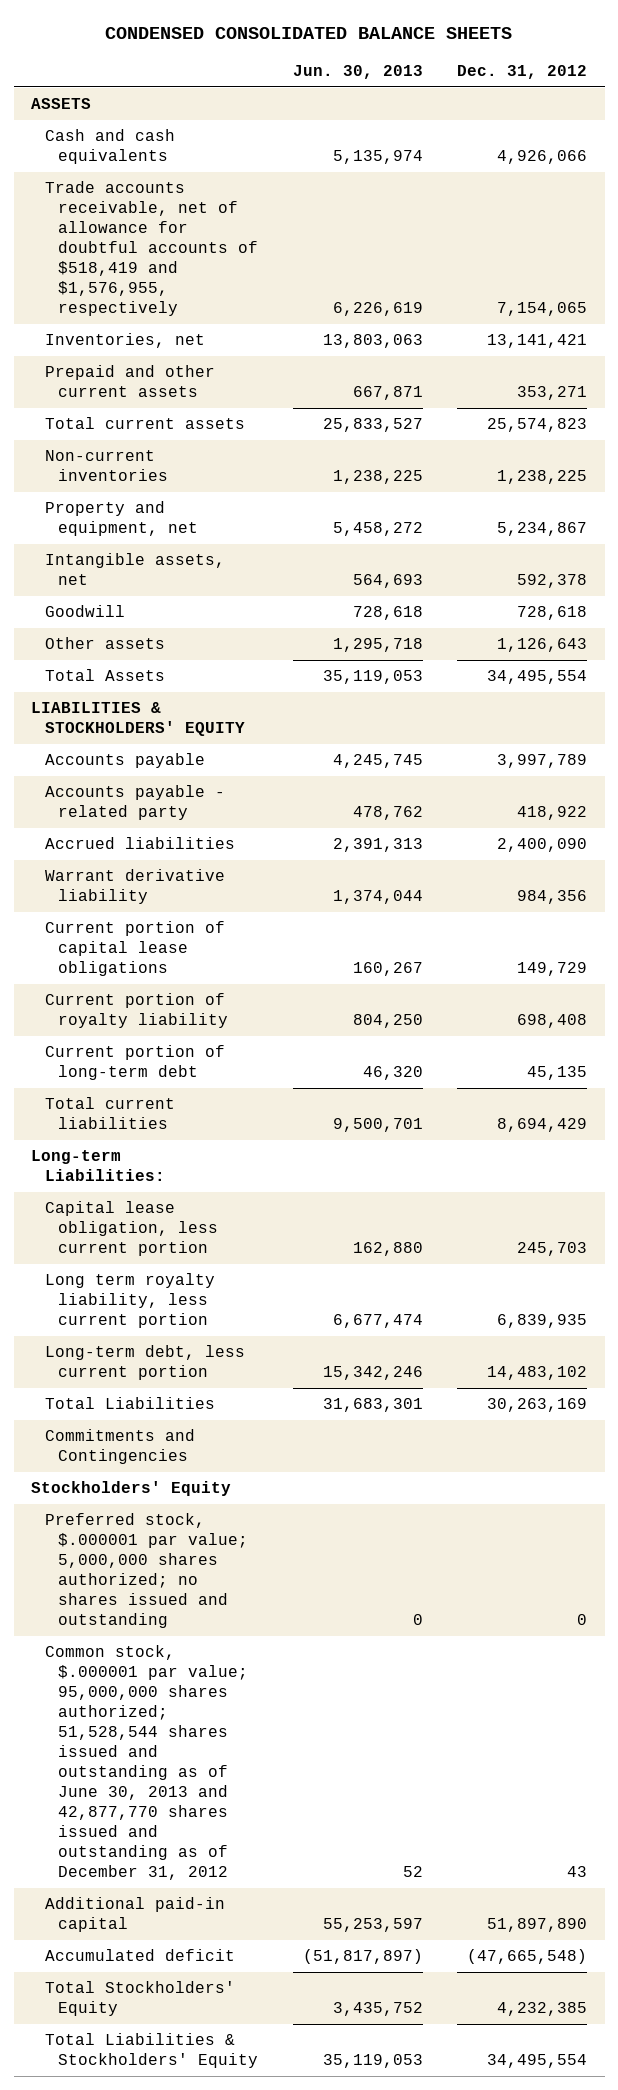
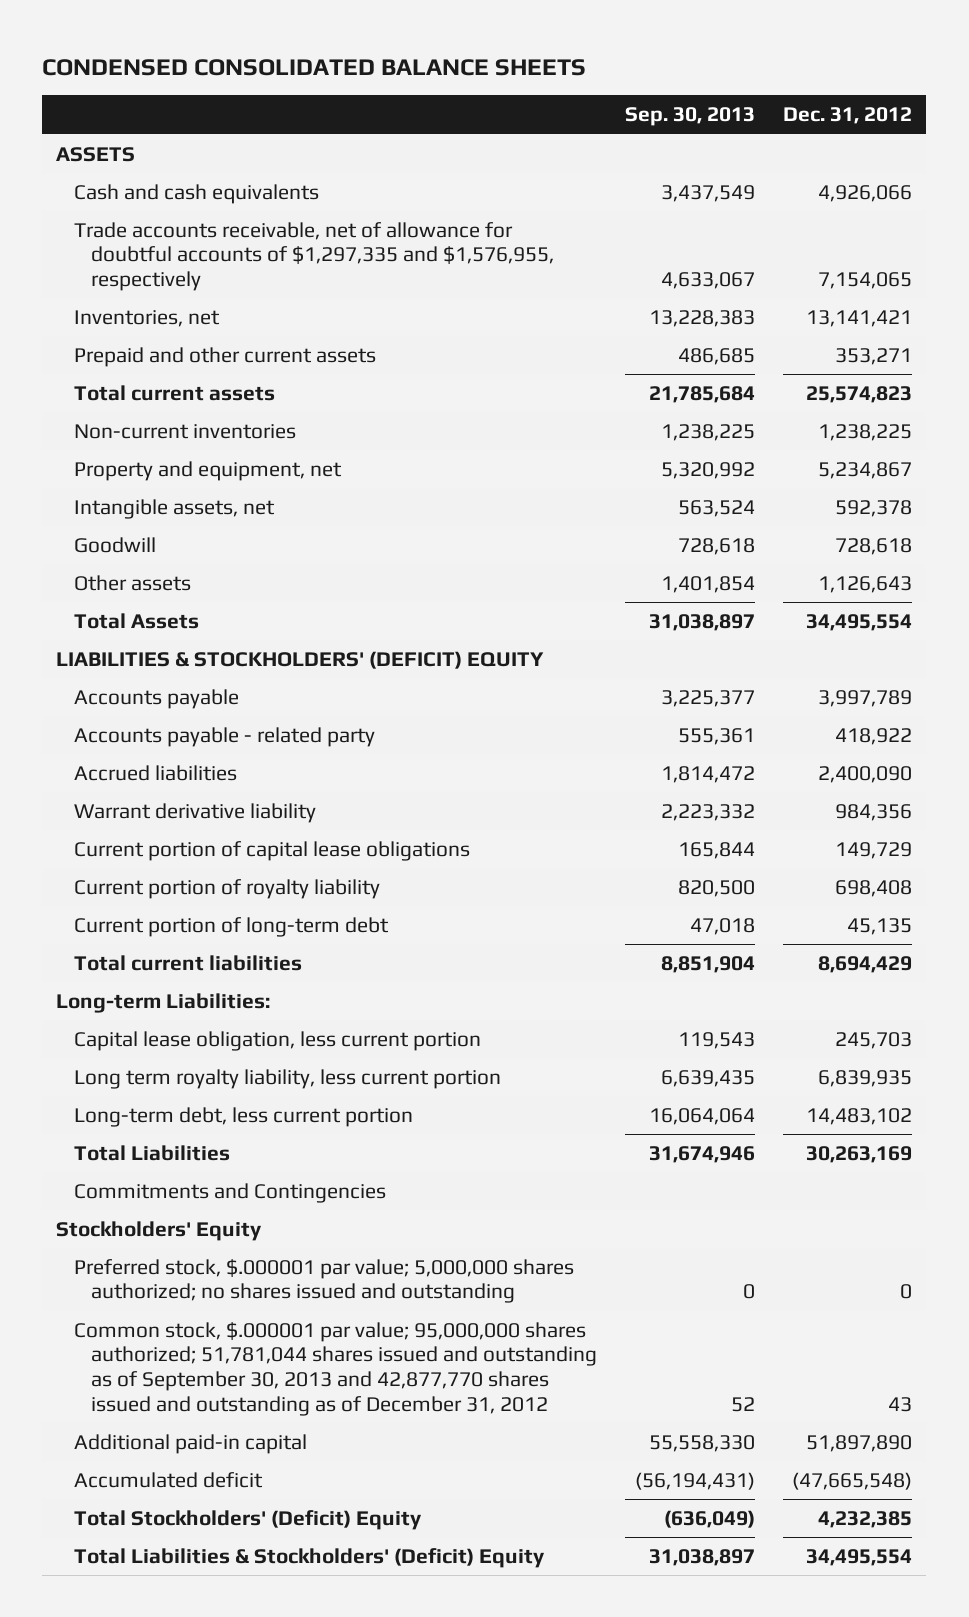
[292,65,423,80] Jun. 30, 2013 -> none
none -> [625,107,756,127] Sep. 30, 2013
[44,181,259,317] Trade accounts receivable, net of allowance for doubtful accounts of $518,419 and $1,576,955, respectively -> [73,221,555,292] Trade accounts receivable, net of allowance for doubtful accounts of $1,297,335 and $1,576,955, respectively
[31,702,245,737] LIABILITIES & STOCKHOLDERS' EQUITY -> [56,650,545,669] LIABILITIES & STOCKHOLDERS' (DEFICIT) EQUITY
[44,1645,249,1881] Common stock, $.000001 par value; 95,000,000 shares authorized; 51,528,544 shares issued and outstanding as of June 30, 2013 and 42,877,770 shares issued and outstanding as of December 31, 2012 -> [73,1321,598,1416] Common stock, $.000001 par value; 95,000,000 shares authorized; 51,781,044 shares issued and outstanding as of September 30, 2013 and 42,877,770 shares issued and outstanding as of December 31, 2012
[44,1981,235,2017] Total Stockholders' Equity -> [73,1509,422,1530] Total Stockholders' (Deficit) Equity
[44,2033,259,2069] Total Liabilities & Stockholders' Equity -> [73,1547,545,1568] Total Liabilities & Stockholders' (Deficit) Equity

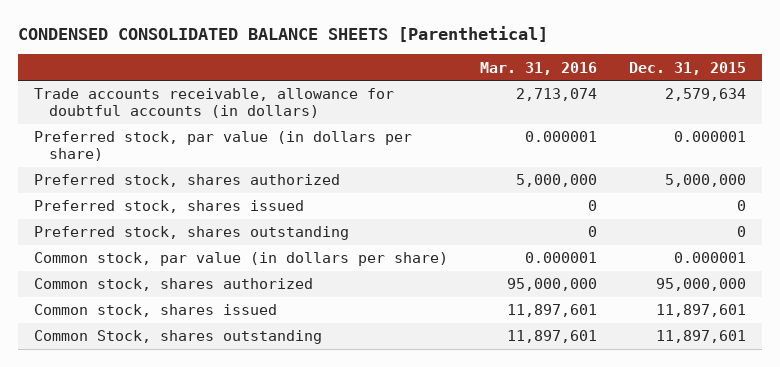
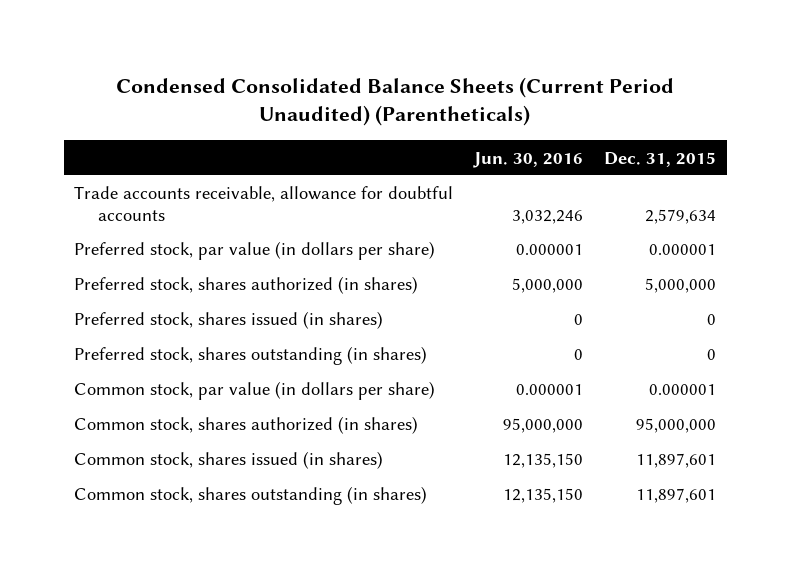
[17,26,548,43] CONDENSED CONSOLIDATED BALANCE SHEETS [Parenthetical] -> [116,76,675,127] Condensed Consolidated Balance Sheets (Current Period Unaudited) (Parentheticals)
[479,61,597,75] Mar. 31, 2016 -> none
none -> [473,151,584,168] Jun. 30, 2016
[33,88,394,119] Trade accounts receivable, allowance for doubtful accounts (in dollars) -> [74,186,454,222] Trade accounts receivable, allowance for doubtful accounts
[33,174,340,188] Preferred stock, shares authorized -> [74,276,419,295] Preferred stock, shares authorized (in shares)
[33,200,304,214] Preferred stock, shares issued -> [74,311,384,330] Preferred stock, shares issued (in shares)
[33,226,349,241] Preferred stock, shares outstanding -> [74,346,428,366] Preferred stock, shares outstanding (in shares)
[33,278,313,292] Common stock, shares authorized -> [74,416,419,435] Common stock, shares authorized (in shares)
[33,304,277,318] Common stock, shares issued -> [74,451,384,470] Common stock, shares issued (in shares)
[33,330,322,345] Common Stock, shares outstanding -> [74,486,428,506] Common stock, shares outstanding (in shares)

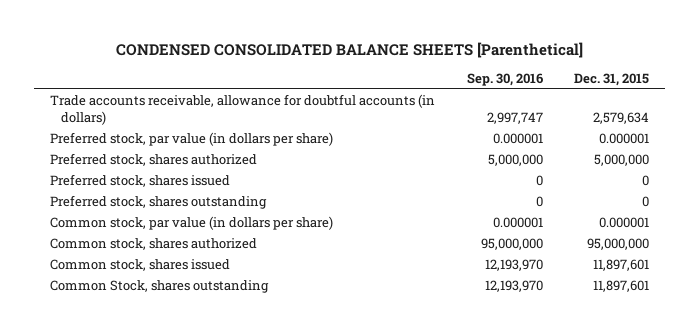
[116,76,675,127] Condensed Consolidated Balance Sheets (Current Period Unaudited) (Parentheticals) -> [115,41,583,58] CONDENSED CONSOLIDATED BALANCE SHEETS [Parenthetical]
[473,151,584,168] Jun. 30, 2016 -> none
none -> [466,72,543,86] Sep. 30, 2016
[74,186,454,222] Trade accounts receivable, allowance for doubtful accounts -> [50,94,436,126] Trade accounts receivable, allowance for doubtful accounts (in dollars)
[74,276,419,295] Preferred stock, shares authorized (in shares) -> [50,153,258,167] Preferred stock, shares authorized
[74,311,384,330] Preferred stock, shares issued (in shares) -> [50,174,231,188] Preferred stock, shares issued
[74,346,428,366] Preferred stock, shares outstanding (in shares) -> [50,195,268,210] Preferred stock, shares outstanding
[74,416,419,435] Common stock, shares authorized (in shares) -> [50,238,258,251] Common stock, shares authorized
[74,451,384,470] Common stock, shares issued (in shares) -> [50,259,231,272] Common stock, shares issued
[74,486,428,506] Common stock, shares outstanding (in shares) -> [50,280,270,294] Common Stock, shares outstanding

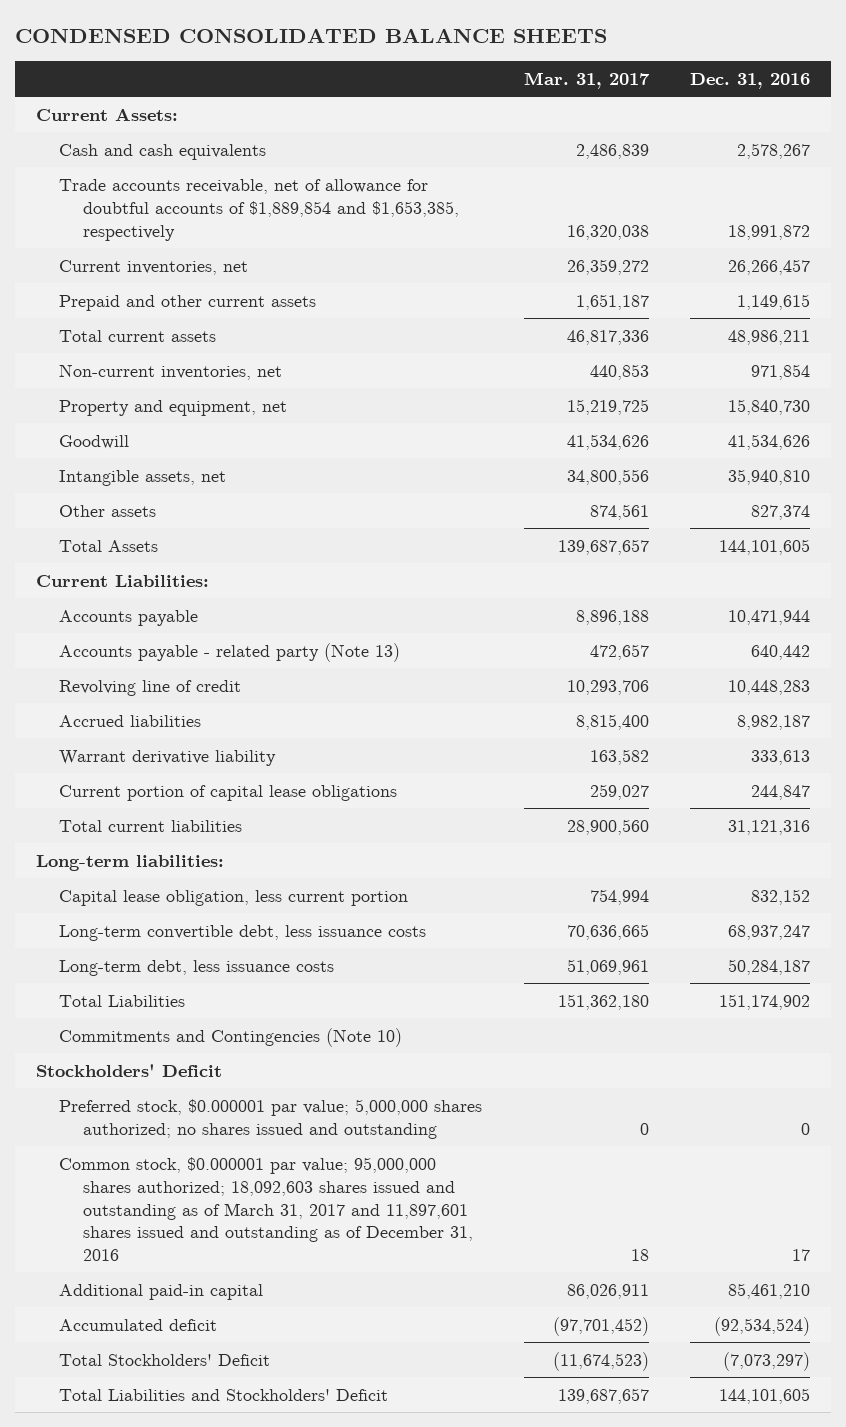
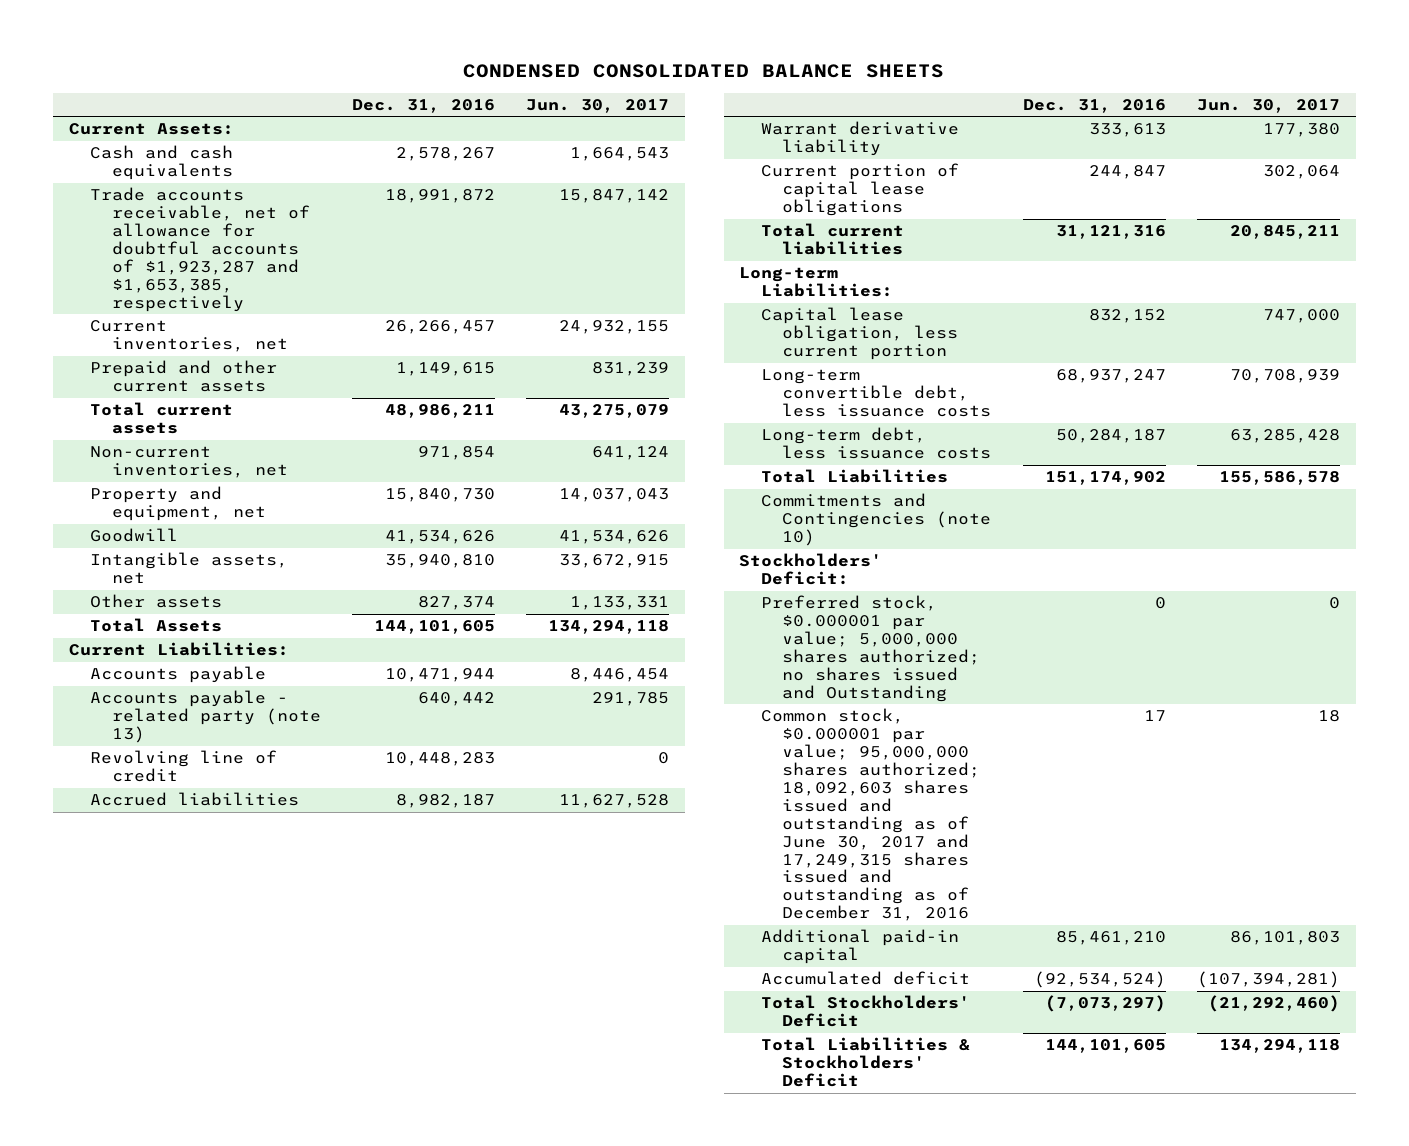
[523,71,650,89] Mar. 31, 2017 -> none
none -> [526,99,670,114] Jun. 30, 2017
[59,178,459,241] Trade accounts receivable, net of allowance for doubtful accounts of $1,889,854 and $1,653,385, respectively -> [90,187,310,312] Trade accounts receivable, net of allowance for doubtful accounts of $1,923,287 and $1,653,385, respectively
[59,642,401,662] Accounts payable - related party (Note 13) -> [90,690,321,744] Accounts payable - related party (note 13)
[35,854,224,871] Long-term liabilities: -> [739,267,893,298] Long-term Liabilities:
[59,1027,403,1047] Commitments and Contingencies (Note 10) -> [760,493,992,547] Commitments and Contingencies (note 10)
[35,1063,222,1077] Stockholders' Deficit -> [739,553,883,586] Stockholders' Deficit:
[59,1098,483,1139] Preferred stock, $0.000001 par value; 5,000,000 shares authorized; no shares issued and outstanding -> [760,595,981,702] Preferred stock, $0.000001 par value; 5,000,000 shares authorized; no shares issued and Outstanding
[59,1156,473,1262] Common stock, $0.000001 par value; 95,000,000 shares authorized; 18,092,603 shares issued and outstanding as of March 31, 2017 and 11,897,601 shares issued and outstanding as of December 31, 2016 -> [760,708,981,922] Common stock, $0.000001 par value; 95,000,000 shares authorized; 18,092,603 shares issued and outstanding as of June 30, 2017 and 17,249,315 shares issued and outstanding as of December 31, 2016
[59,1388,389,1401] Total Liabilities and Stockholders' Deficit -> [760,1037,970,1088] Total Liabilities & Stockholders' Deficit

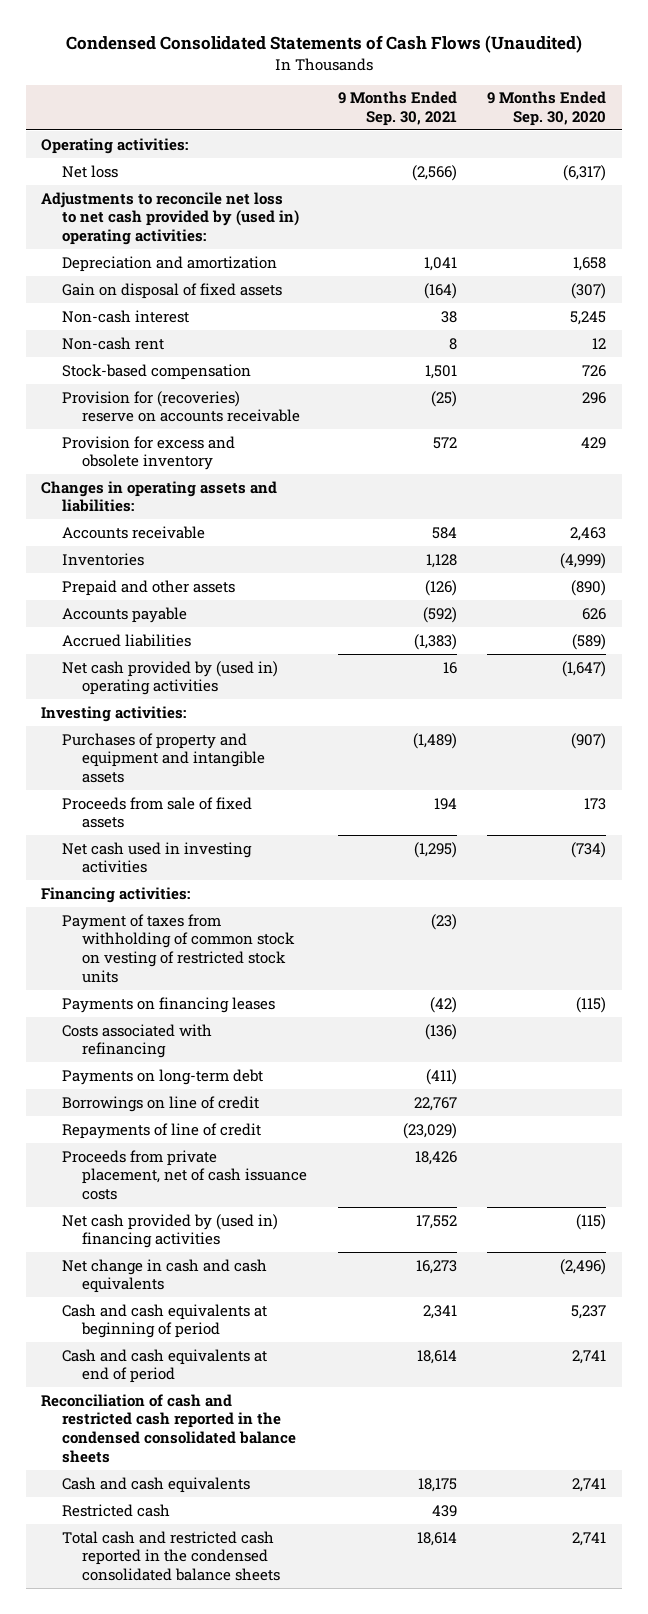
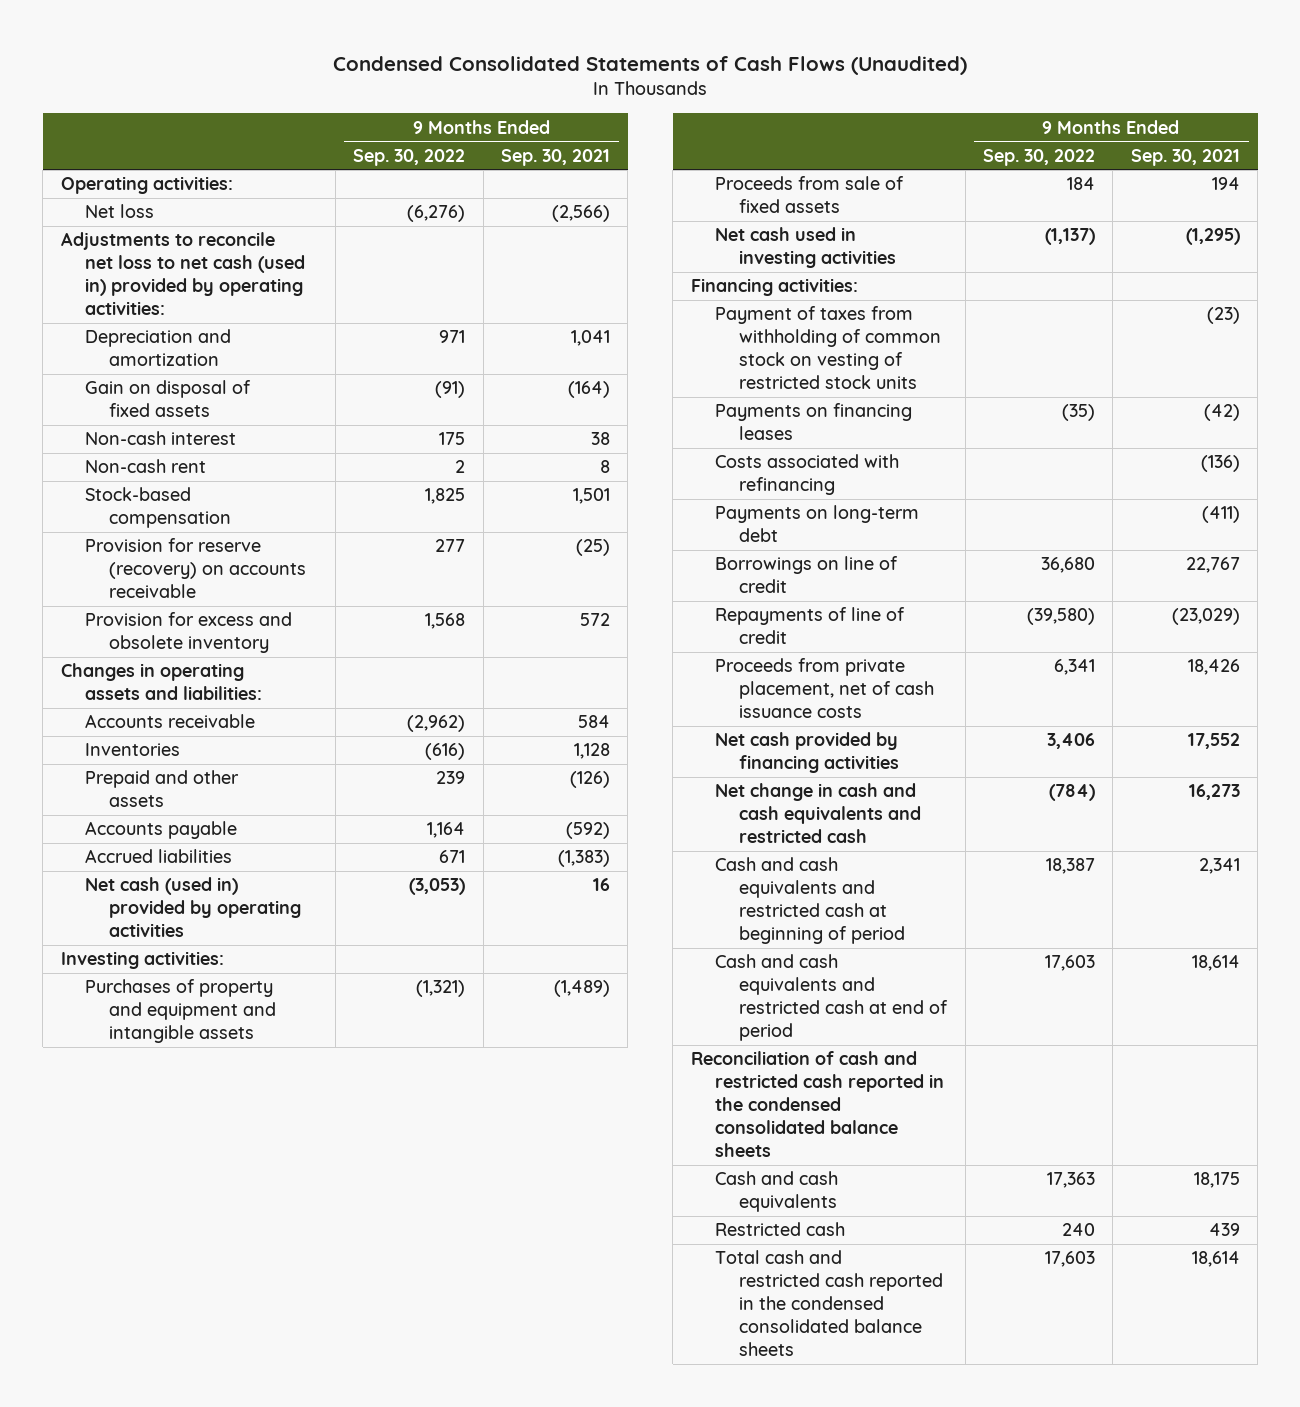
[487,91,607,126] 9 Months Ended Sep. 30, 2020 -> none
none -> [353,148,466,166] Sep. 30, 2022
[41,191,299,246] Adjustments to reconcile net loss to net cash provided by (used in) operating activities: -> [60,232,306,316] Adjustments to reconcile net loss to net cash (used in) provided by operating activities:
[61,390,300,423] Provision for (recoveries) reserve on accounts receivable -> [85,538,307,599] Provision for reserve (recovery) on accounts receivable
[61,660,278,696] Net cash provided by (used in) operating activities -> [85,877,302,938] Net cash (used in) provided by operating activities
[61,1213,278,1249] Net cash provided by (used in) financing activities -> [714,732,900,774] Net cash provided by financing activities
[61,1258,267,1294] Net change in cash and cash equivalents -> [714,783,922,844] Net change in cash and cash equivalents and restricted cash
[61,1303,267,1339] Cash and cash equivalents at beginning of period -> [714,857,906,945] Cash and cash equivalents and restricted cash at beginning of period
[61,1348,267,1384] Cash and cash equivalents at end of period -> [714,954,949,1042] Cash and cash equivalents and restricted cash at end of period

